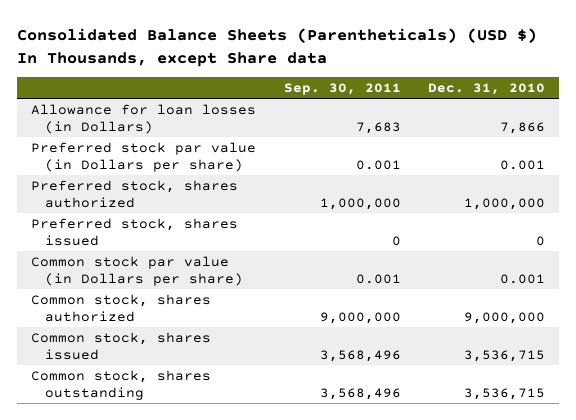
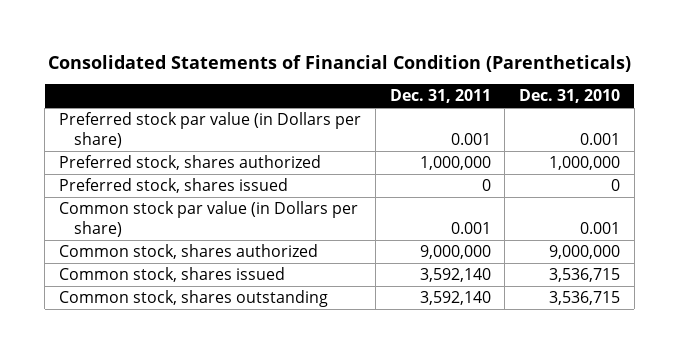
[17,27,538,67] Consolidated Balance Sheets (Parentheticals) (USD $) In Thousands, except Share data -> [47,54,631,72] Consolidated Statements of Financial Condition (Parentheticals)
[283,82,401,95] Sep. 30, 2011 -> none
none -> [389,89,491,104] Dec. 31, 2011
[31,103,257,134] Allowance for loan losses (in Dollars) -> none

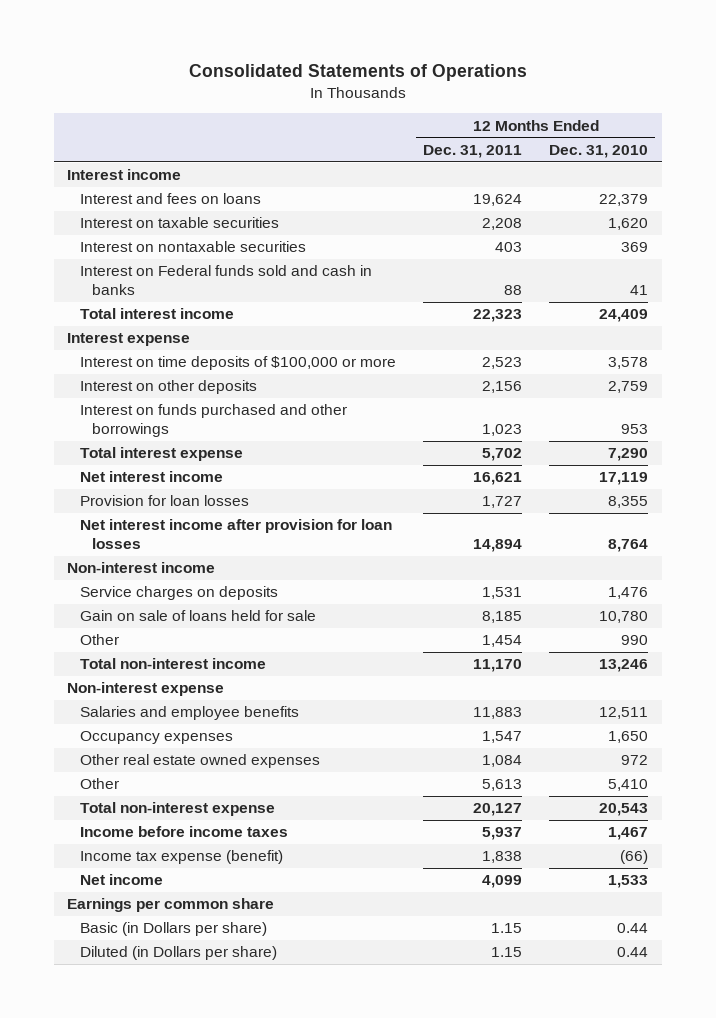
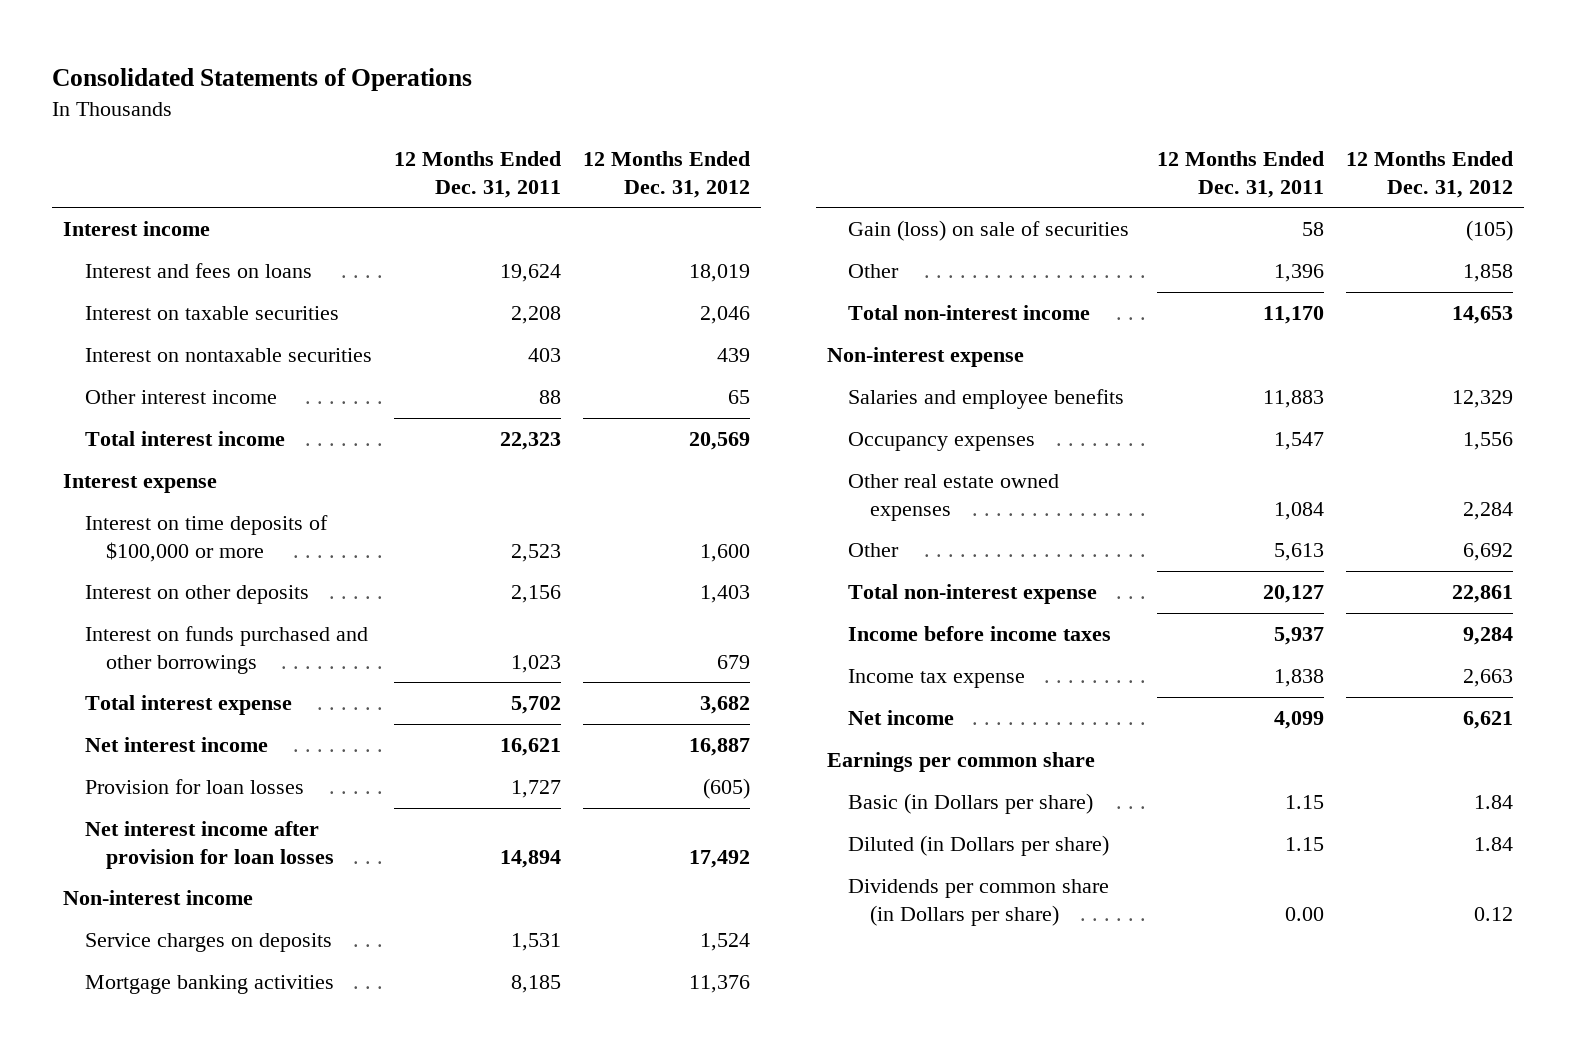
[549,145,649,159] Dec. 31, 2010 -> none
none -> [582,150,750,198] 12 Months Ended Dec. 31, 2012
[79,265,372,296] Interest on Federal funds sold and cash in banks -> [84,389,277,404] Other interest income
[79,610,316,622] Gain on sale of loans held for sale -> [84,974,334,994] Mortgage banking activities
none -> [848,219,1130,241] Gain (loss) on sale of securities
[482,635,523,648] 1,454 -> [1274,263,1325,282] 1,396
[79,850,283,865] Income tax expense (benefit) -> [848,668,1026,688] Income tax expense
none -> [848,878,1110,926] Dividends per common share (in Dollars per share)

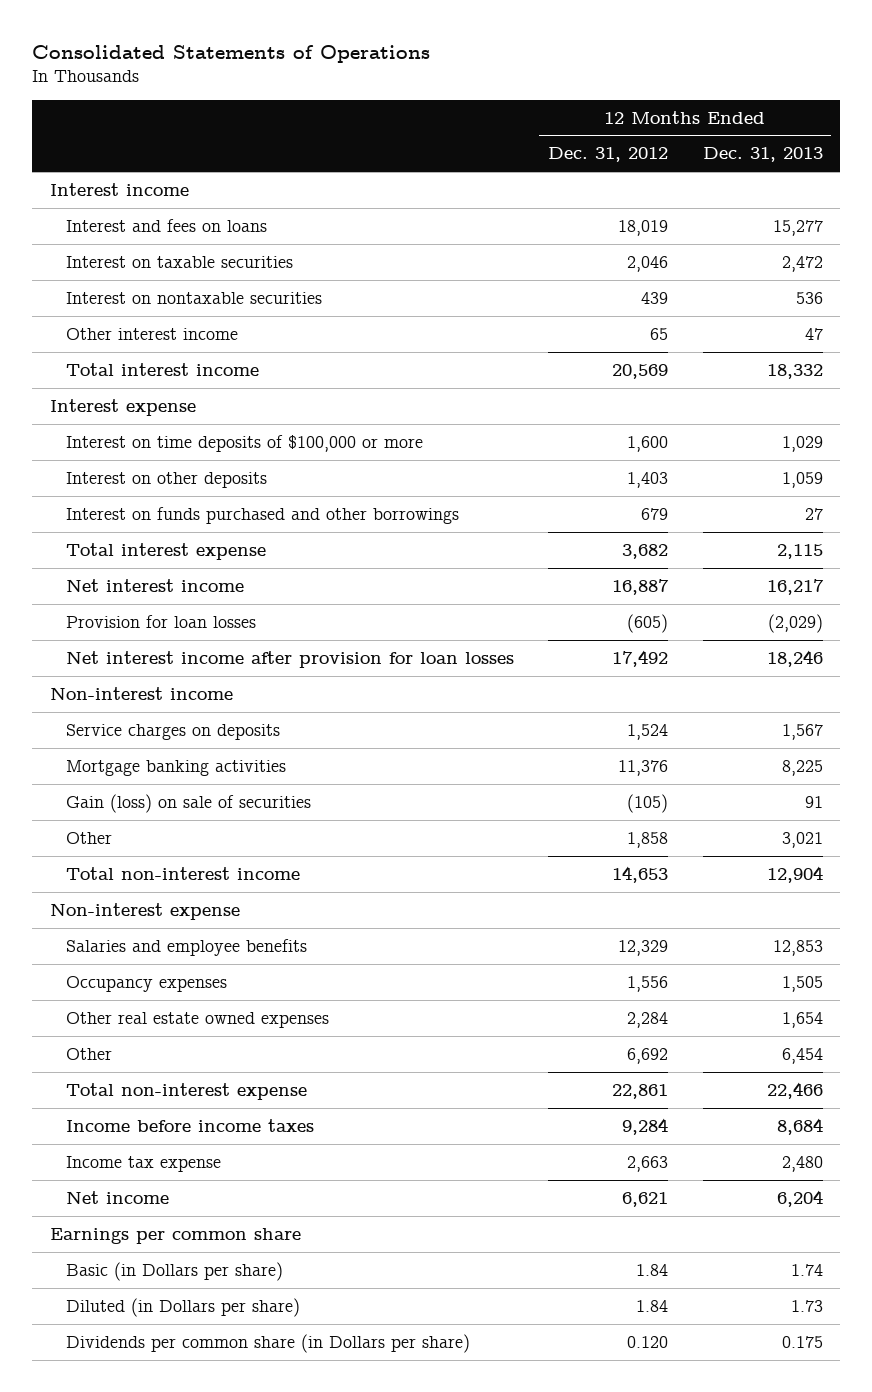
[393,150,561,198] 12 Months Ended Dec. 31, 2011 -> none
none -> [702,147,823,163] Dec. 31, 2013
[1474,906,1514,921] 0.12 -> [627,1335,669,1348] 0.120

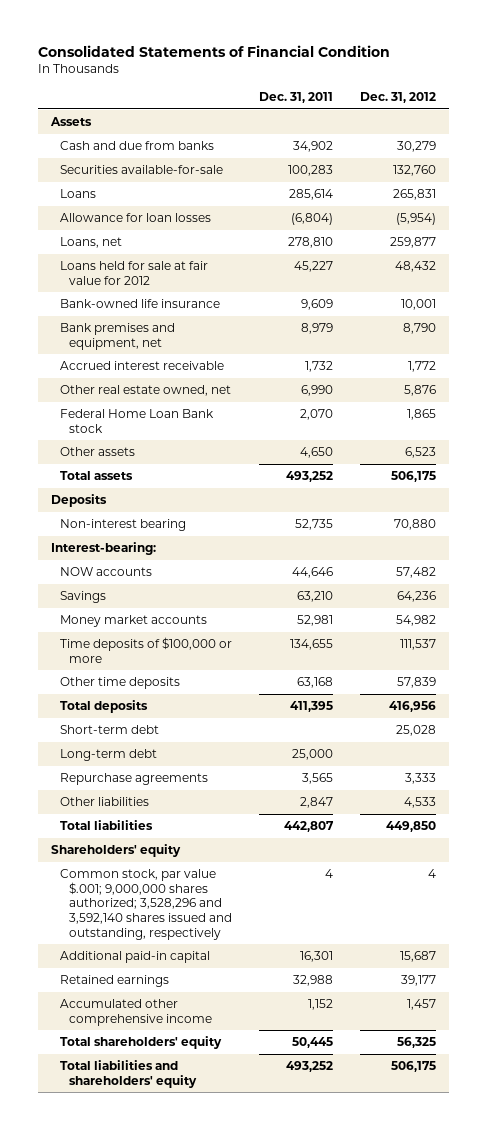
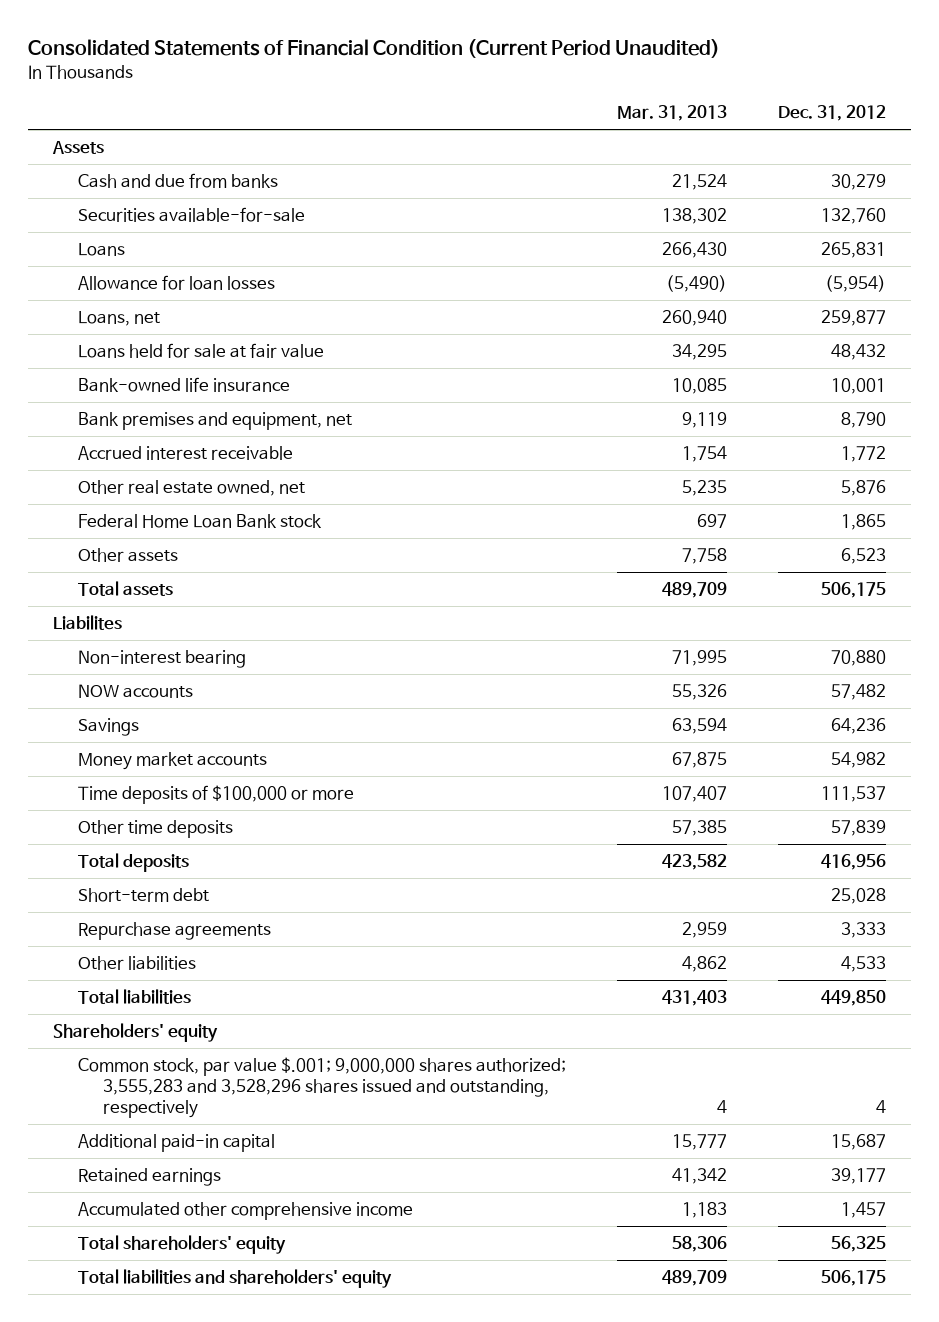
[37,44,390,57] Consolidated Statements of Financial Condition -> [27,38,720,58] Consolidated Statements of Financial Condition (Current Period Unaudited)
[259,92,334,104] Dec. 31, 2011 -> none
none -> [616,105,727,122] Mar. 31, 2013
[60,261,209,285] Loans held for sale at fair value for 2012 -> [78,343,325,359] Loans held for sale at fair value
[51,494,108,508] Deposits -> none
none -> [53,615,123,631] Liabilites
[51,542,157,556] Interest-bearing: -> none
[60,749,158,762] Long-term debt -> none
[60,869,233,940] Common stock, par value $.001; 9,000,000 shares authorized; 3,528,296 and 3,592,140 shares issued and outstanding, respectively -> [78,1057,567,1119] Common stock, par value $.001; 9,000,000 shares authorized; 3,555,283 and 3,528,296 shares issued and outstanding, respectively

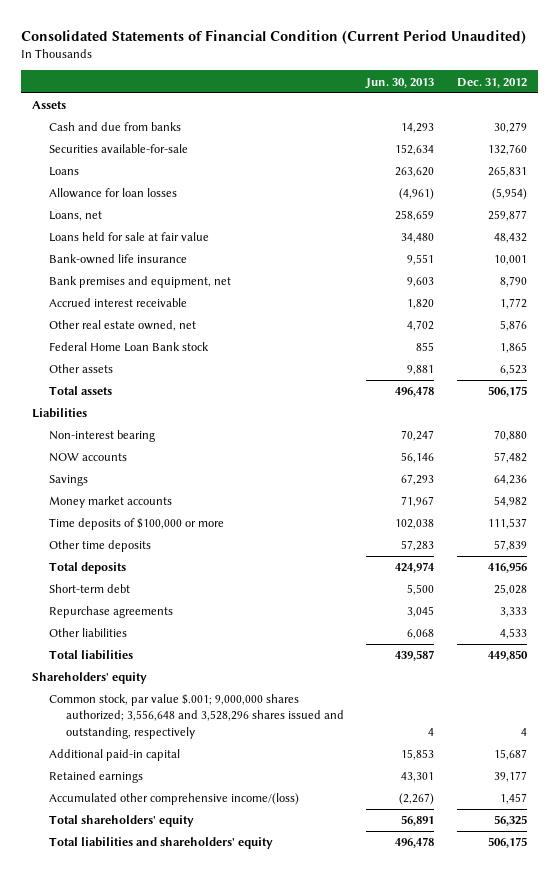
[616,105,727,122] Mar. 31, 2013 -> none
none -> [365,77,435,89] Jun. 30, 2013
[53,615,123,631] Liabilites -> none
none -> [32,408,88,419] Liabilities
[78,1057,567,1119] Common stock, par value $.001; 9,000,000 shares authorized; 3,555,283 and 3,528,296 shares issued and outstanding, respectively -> [49,694,345,739] Common stock, par value $.001; 9,000,000 shares authorized; 3,556,648 and 3,528,296 shares issued and outstanding, respectively
[78,1202,414,1221] Accumulated other comprehensive income -> [49,793,300,806] Accumulated other comprehensive income/(loss)

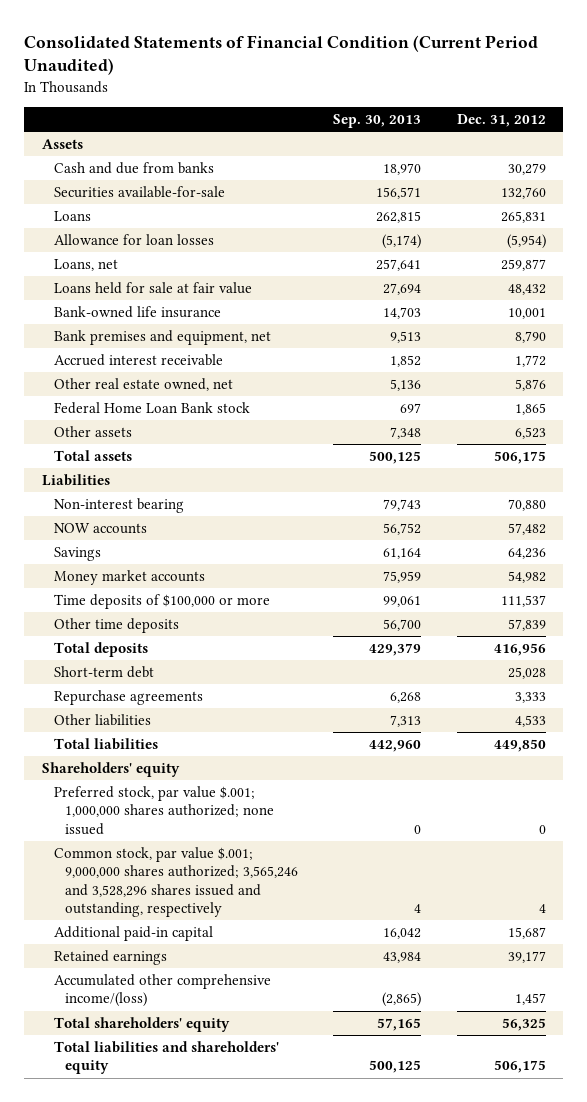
[365,77,435,89] Jun. 30, 2013 -> none
none -> [333,114,422,129] Sep. 30, 2013
none -> [53,786,275,835] Preferred stock, par value $.001; 1,000,000 shares authorized; none issued
[49,694,345,739] Common stock, par value $.001; 9,000,000 shares authorized; 3,556,648 and 3,528,296 shares issued and outstanding, respectively -> [53,847,299,917] Common stock, par value $.001; 9,000,000 shares authorized; 3,565,246 and 3,528,296 shares issued and outstanding, respectively

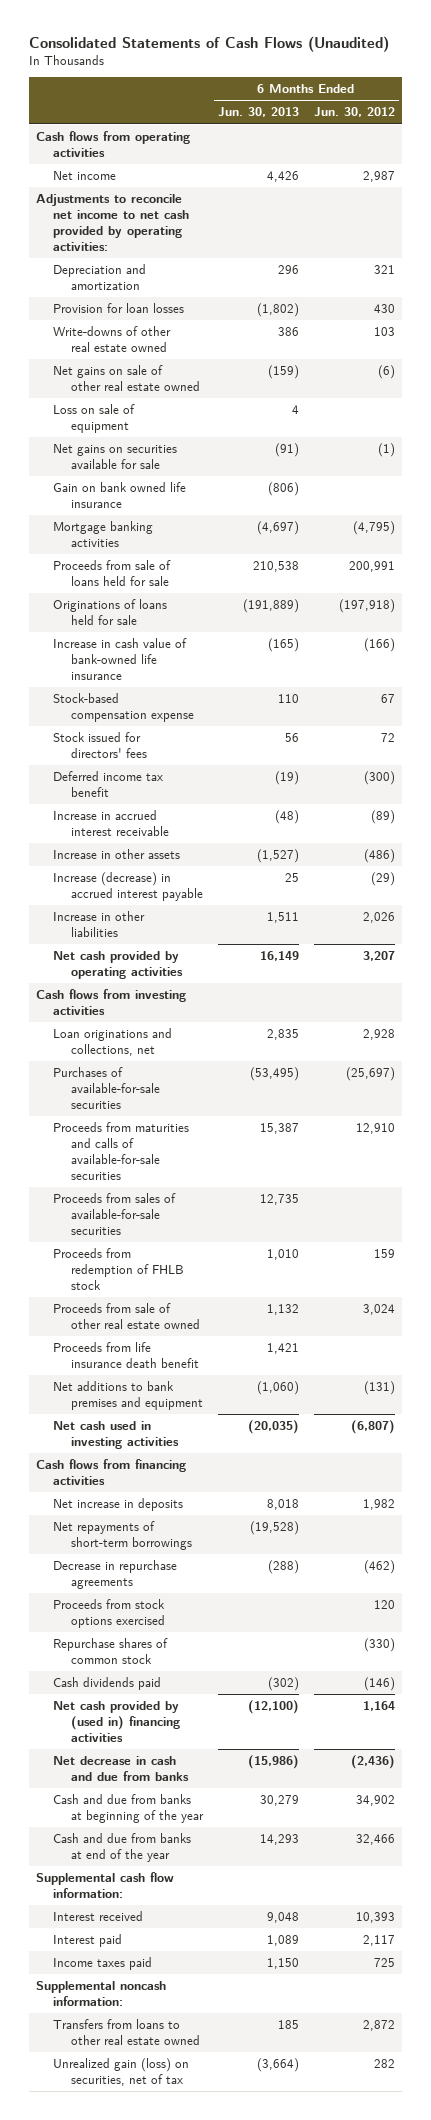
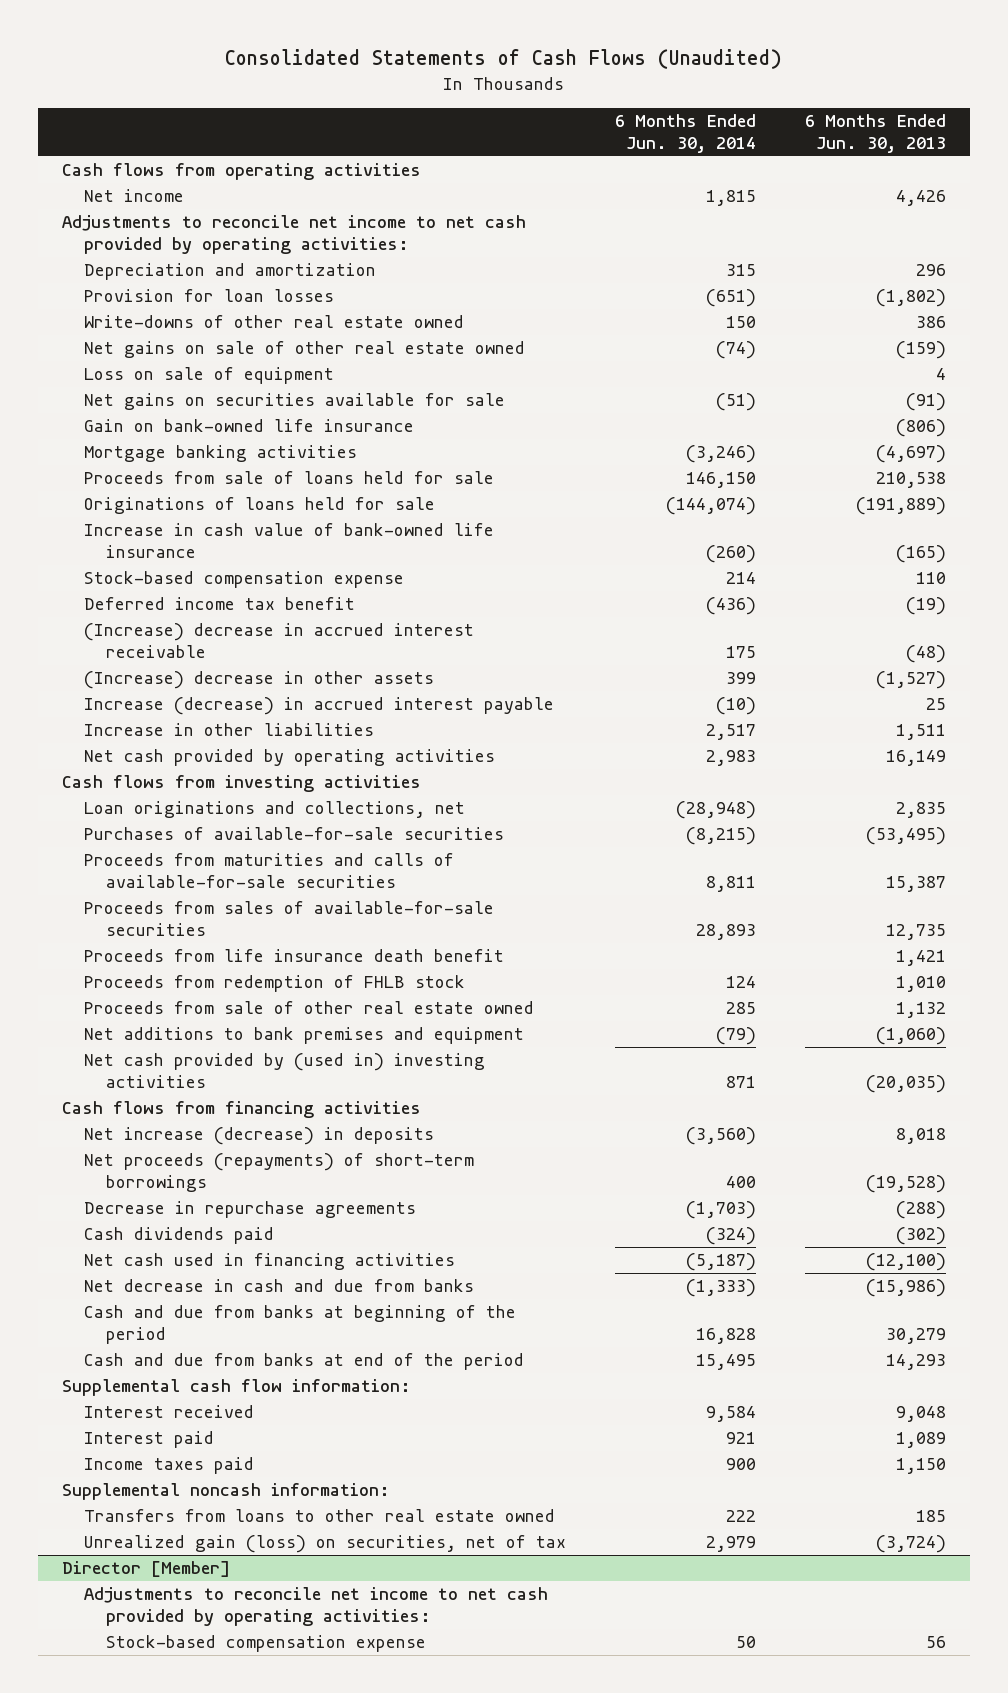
[313,107,395,118] Jun. 30, 2012 -> none
none -> [615,114,757,153] 6 Months Ended Jun. 30, 2014
[53,481,187,509] Gain on bank owned life insurance -> [84,419,415,433] Gain on bank-owned life insurance
[53,731,147,759] Stock issued for directors' fees -> none
[53,809,169,837] Increase in accrued interest receivable -> [84,623,475,659] (Increase) decrease in accrued interest receivable
[53,848,181,859] Increase in other assets -> [84,671,435,690] (Increase) decrease in other assets
[53,1341,199,1369] Proceeds from life insurance death benefit -> [84,949,505,963] Proceeds from life insurance death benefit
[53,1420,179,1450] Net cash used in investing activities -> [84,1053,486,1089] Net cash provided by (used in) investing activities
[53,1497,184,1511] Net increase in deposits -> [84,1127,435,1146] Net increase (decrease) in deposits
[53,1520,192,1551] Net repayments of short-term borrowings -> [84,1153,475,1193] Net proceeds (repayments) of short-term borrowings
[53,1598,166,1629] Proceeds from stock options exercised -> none
[53,1637,169,1665] Repurchase shares of common stock -> none
[53,1700,180,1743] Net cash provided by (used in) financing activities -> [84,1253,456,1271] Net cash used in financing activities
[53,1793,204,1824] Cash and due from banks at beginning of the year -> [84,1305,517,1345] Cash and due from banks at beginning of the period
[53,1832,192,1863] Cash and due from banks at end of the year -> [84,1353,525,1371] Cash and due from banks at end of the period
[256,2057,299,2072] (3,664) -> [876,1535,947,1554] (3,724)
none -> [61,1561,230,1578] Director [Member]
none -> [84,1587,549,1627] Adjustments to reconcile net income to net cash provided by operating activities:
none -> [106,1635,427,1653] Stock-based compensation expense

